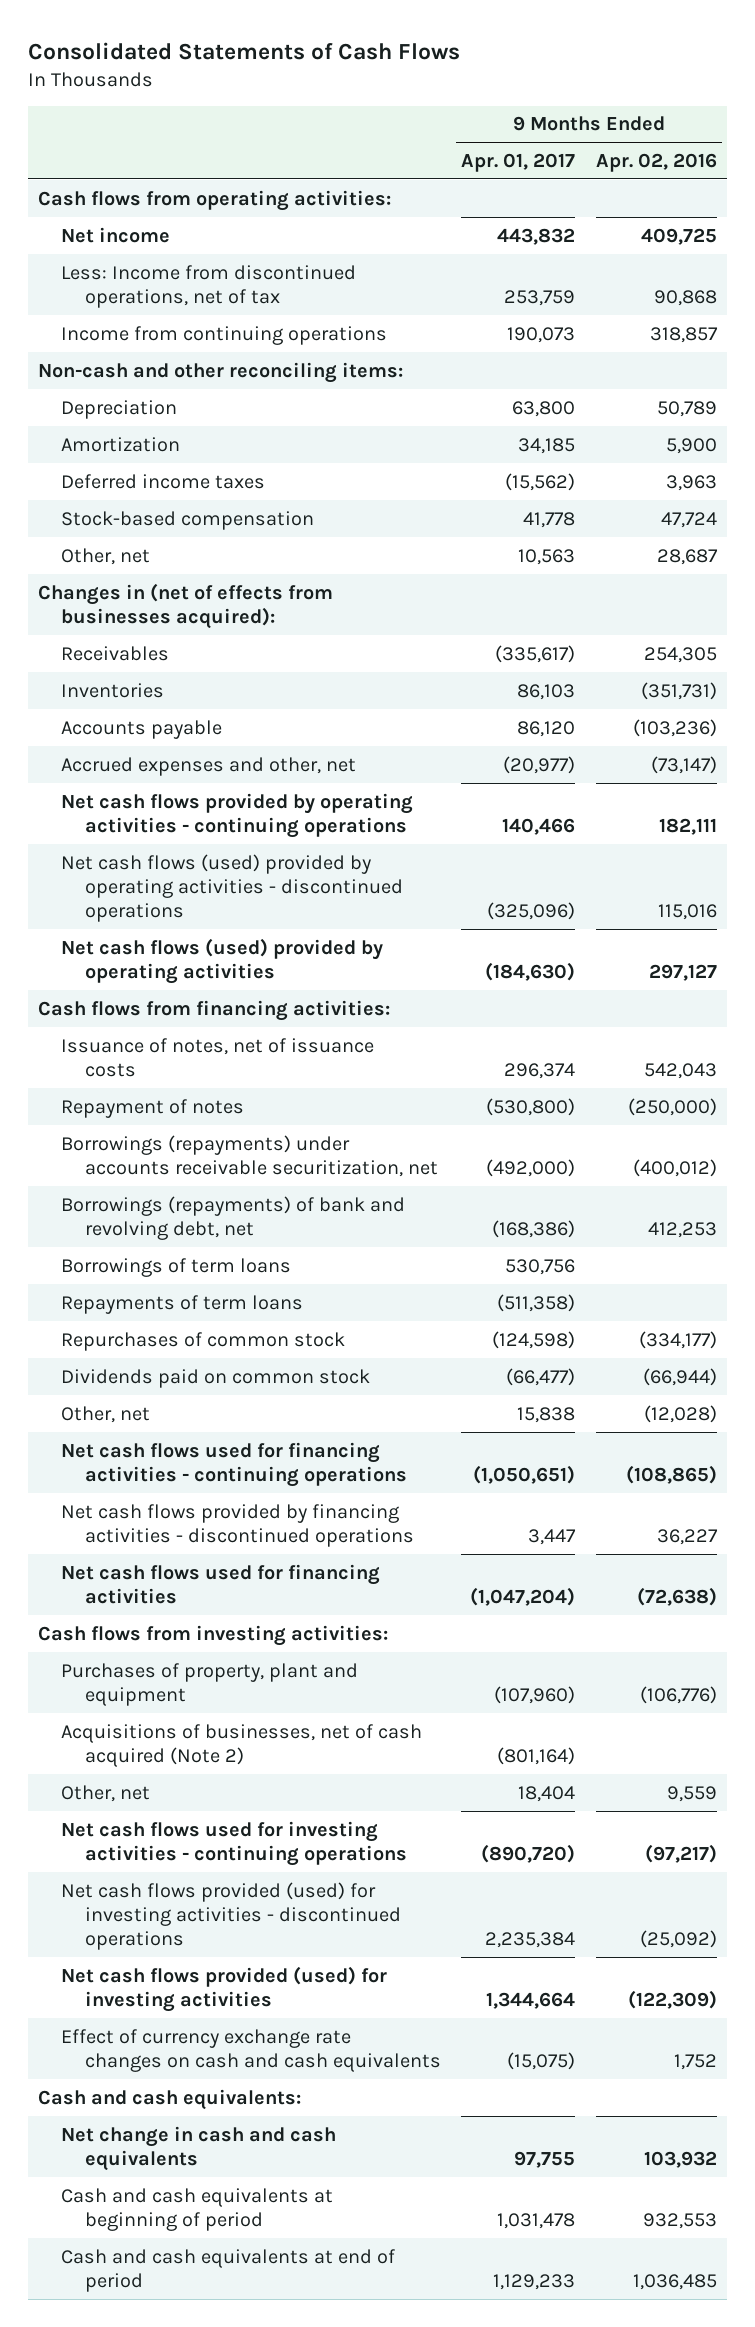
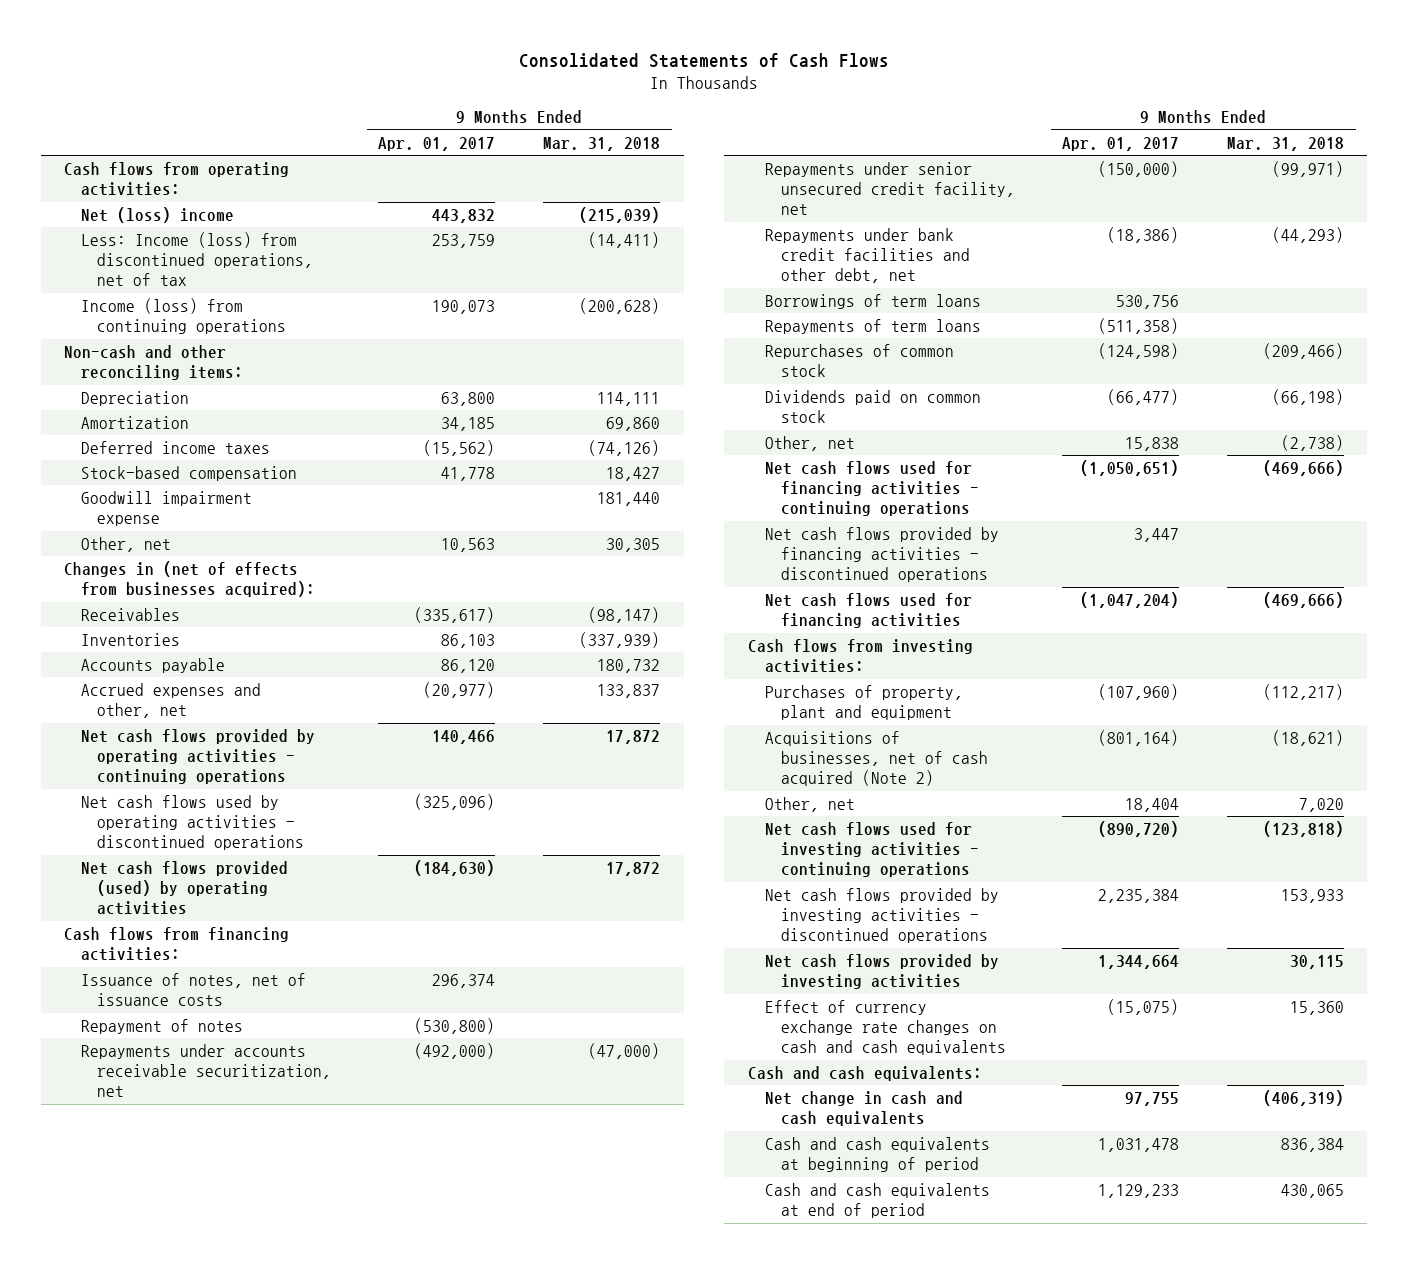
[595,152,717,172] Apr. 02, 2016 -> none
none -> [542,136,660,151] Mar. 31, 2018
[61,226,171,243] Net income -> [80,206,234,223] Net (loss) income
[61,264,357,308] Less: Income from discontinued operations, net of tax -> [80,231,314,287] Less: Income (loss) from discontinued operations, net of tax
[61,325,388,345] Income from continuing operations -> [80,297,287,335] Income (loss) from continuing operations
none -> [80,490,252,527] Goodwill impairment expense
[61,853,404,922] Net cash flows (used) provided by operating activities - discontinued operations -> [80,794,305,851] Net cash flows used by operating activities - discontinued operations
[61,937,384,984] Net cash flows (used) provided by operating activities -> [80,860,288,916] Net cash flows provided (used) by operating activities
[61,1134,439,1177] Borrowings (repayments) under accounts receivable securitization, net -> [80,1043,332,1098] Repayments under accounts receivable securitization, net
none -> [764,161,1016,216] Repayments under senior unsecured credit facility, net
[61,1195,406,1240] Borrowings (repayments) of bank and revolving debt, net -> [764,227,971,284] Repayments under bank credit facilities and other debt, net
[492,1219,576,1238] (168,386) -> [1107,226,1180,243] (18,386)
[61,1881,402,1950] Net cash flows provided (used) for investing activities - discontinued operations -> [764,887,999,944] Net cash flows provided by investing activities - discontinued operations
[61,1965,388,2012] Net cash flows provided (used) for investing activities -> [764,953,999,990] Net cash flows provided by investing activities

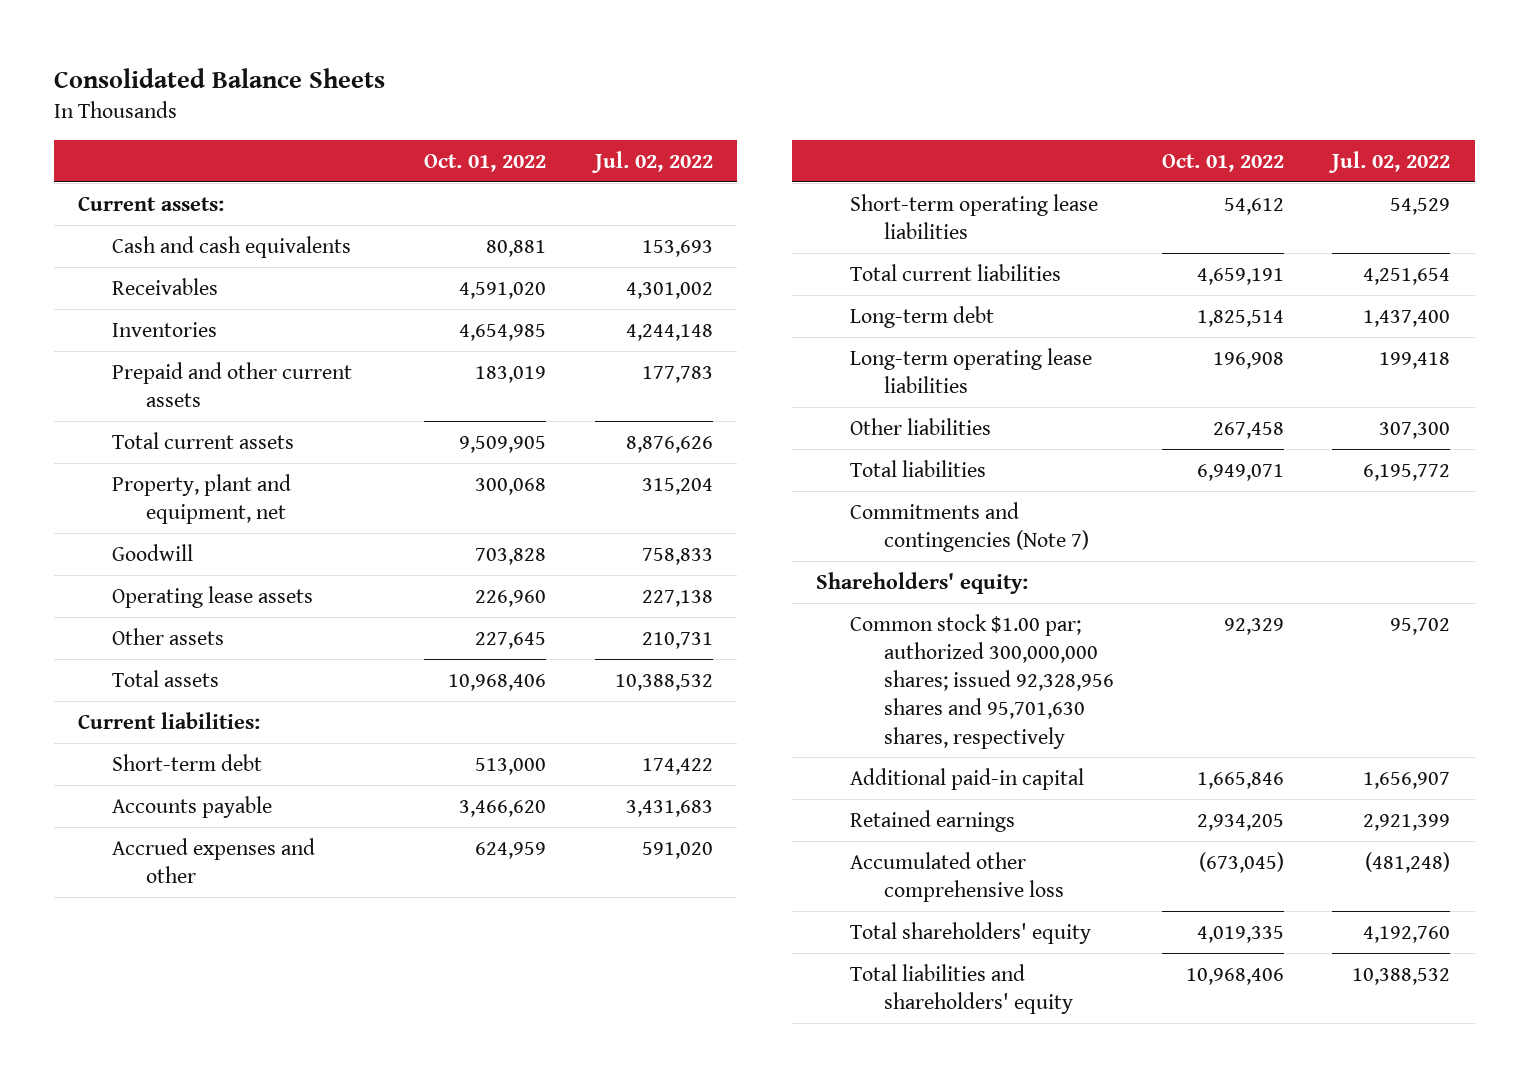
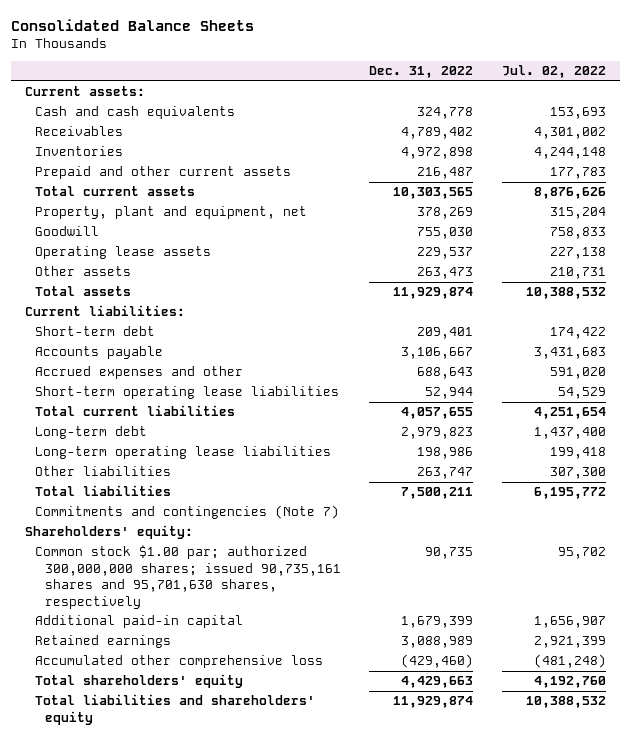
[424,153,547,172] Oct. 01, 2022 -> none
none -> [369,66,474,79] Dec. 31, 2022
[850,613,1115,749] Common stock $1.00 par; authorized 300,000,000 shares; issued 92,328,956 shares and 95,701,630 shares, respectively -> [35,545,342,609] Common stock $1.00 par; authorized 300,000,000 shares; issued 90,735,161 shares and 95,701,630 shares, respectively

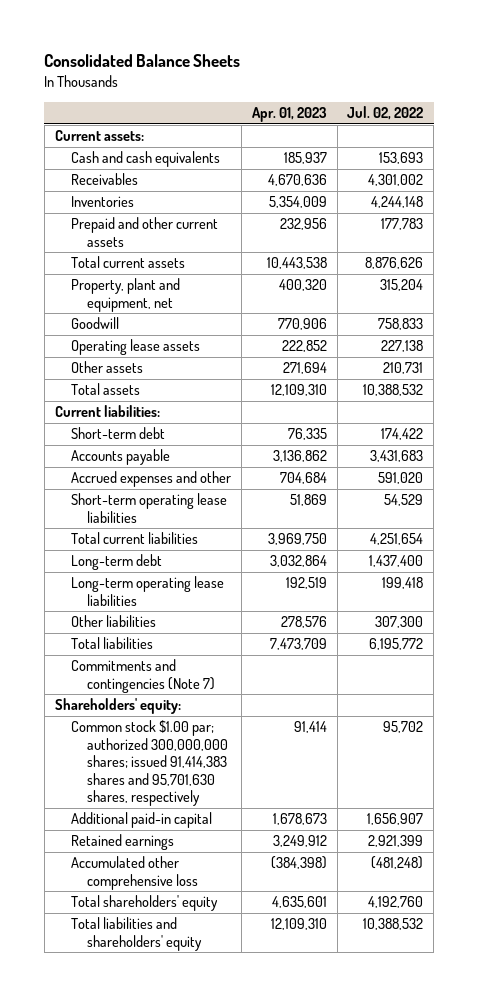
[369,66,474,79] Dec. 31, 2022 -> none
none -> [251,106,327,122] Apr. 01, 2023
[35,545,342,609] Common stock $1.00 par; authorized 300,000,000 shares; issued 90,735,161 shares and 95,701,630 shares, respectively -> [70,720,229,806] Common stock $1.00 par; authorized 300,000,000 shares; issued 91,414,383 shares and 95,701,630 shares, respectively

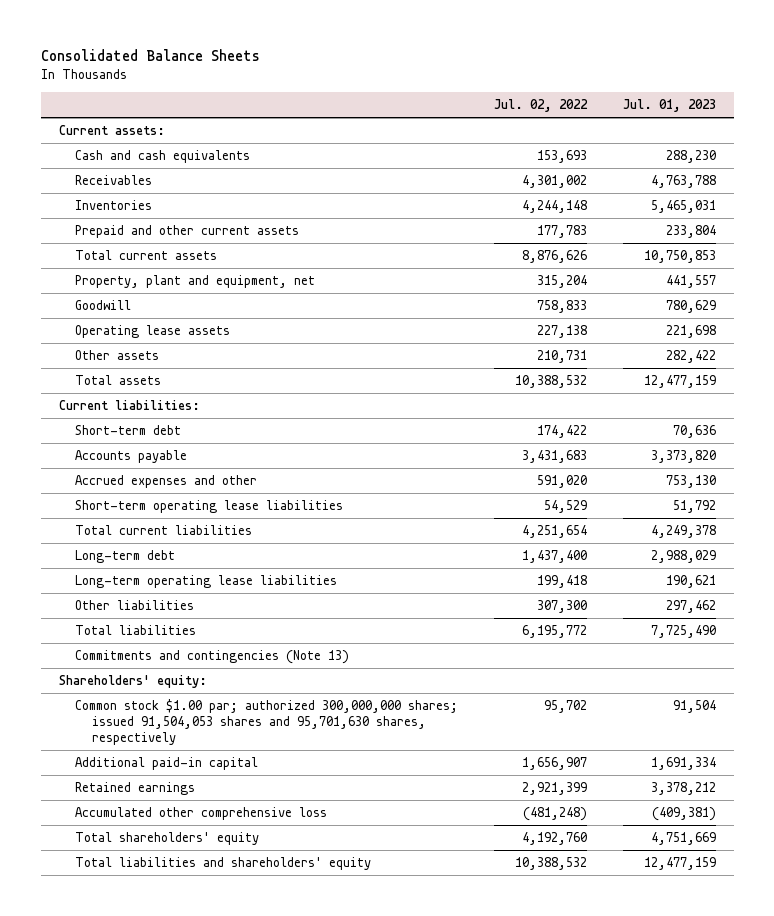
[251,106,327,122] Apr. 01, 2023 -> none
none -> [622,99,716,113] Jul. 01, 2023
[70,659,216,693] Commitments and contingencies (Note 7) -> [75,650,350,665] Commitments and contingencies (Note 13)
[70,720,229,806] Common stock $1.00 par; authorized 300,000,000 shares; issued 91,414,383 shares and 95,701,630 shares, respectively -> [75,699,459,745] Common stock $1.00 par; authorized 300,000,000 shares; issued 91,504,053 shares and 95,701,630 shares, respectively

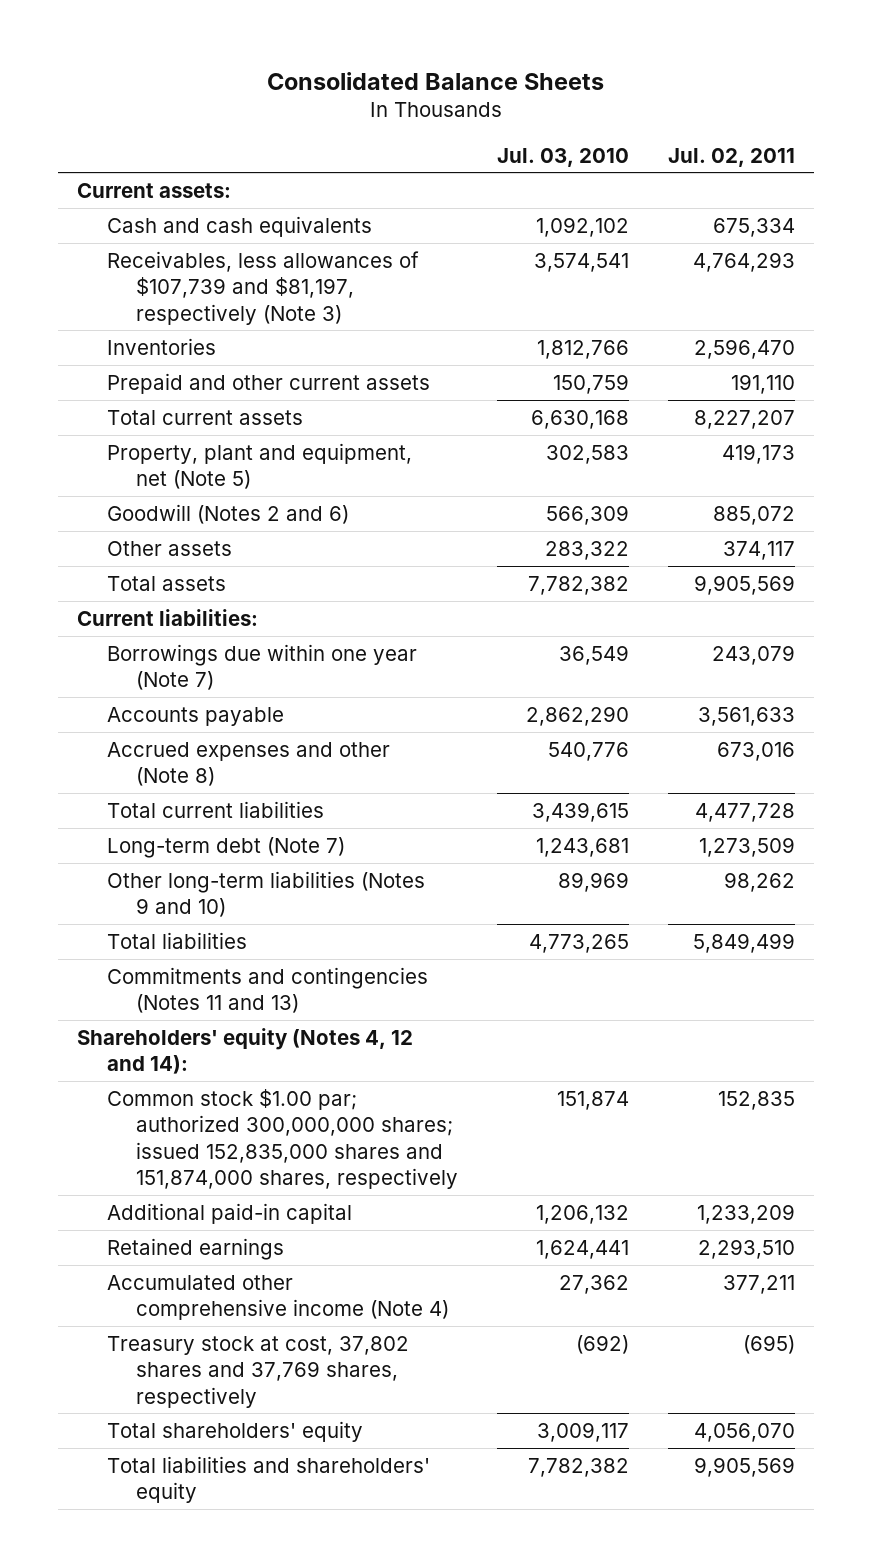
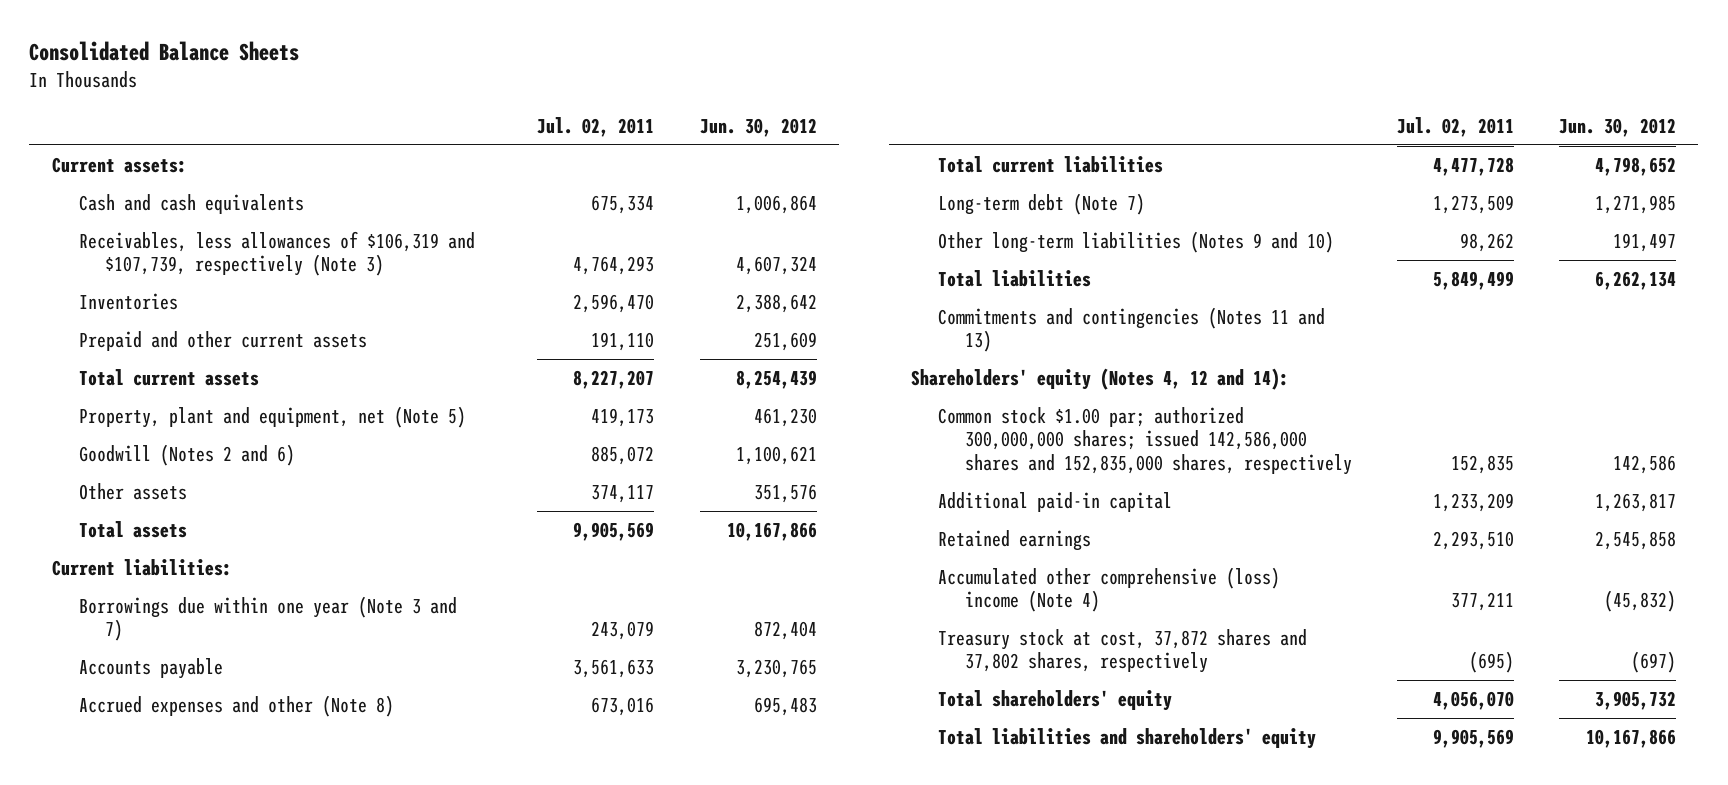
[496,147,629,167] Jul. 03, 2010 -> none
none -> [699,117,817,137] Jun. 30, 2012
[106,250,419,325] Receivables, less allowances of $107,739 and $81,197, respectively (Note 3) -> [78,230,475,277] Receivables, less allowances of $106,319 and $107,739, respectively (Note 3)
[106,643,417,691] Borrowings due within one year (Note 7) -> [78,595,457,642] Borrowings due within one year (Note 3 and 7)
[106,1088,458,1189] Common stock $1.00 par; authorized 300,000,000 shares; issued 152,835,000 shares and 151,874,000 shares, respectively -> [937,406,1352,476] Common stock $1.00 par; authorized 300,000,000 shares; issued 142,586,000 shares and 152,835,000 shares, respectively
[106,1274,449,1321] Accumulated other comprehensive income (Note 4) -> [937,566,1280,613] Accumulated other comprehensive (loss) income (Note 4)
[106,1335,409,1408] Treasury stock at cost, 37,802 shares and 37,769 shares, respectively -> [937,628,1307,674] Treasury stock at cost, 37,872 shares and 37,802 shares, respectively

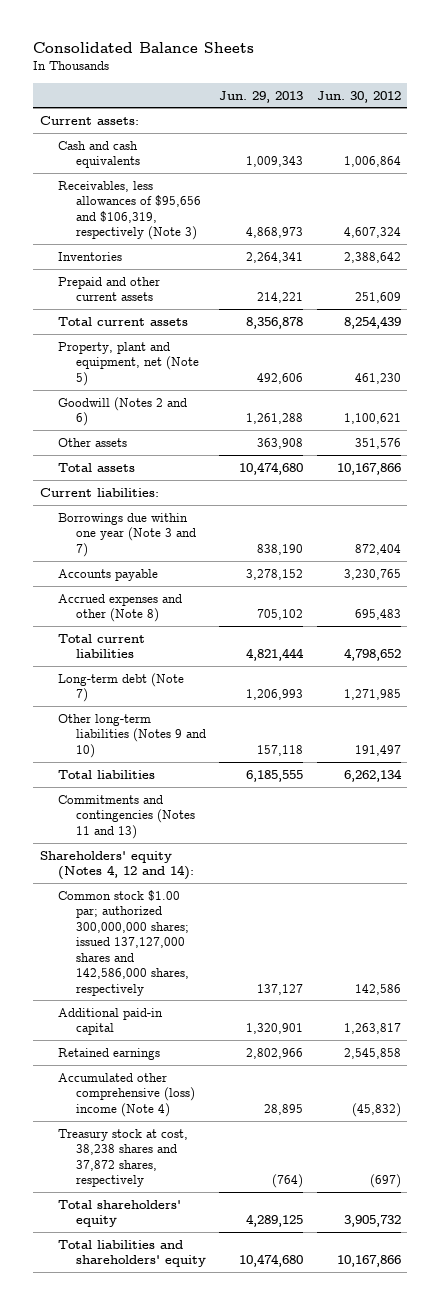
[537,116,655,137] Jul. 02, 2011 -> none
none -> [219,90,304,103] Jun. 29, 2013
[78,230,475,277] Receivables, less allowances of $106,319 and $107,739, respectively (Note 3) -> [57,180,202,241] Receivables, less allowances of $95,656 and $106,319, respectively (Note 3)
[937,406,1352,476] Common stock $1.00 par; authorized 300,000,000 shares; issued 142,586,000 shares and 152,835,000 shares, respectively -> [57,889,190,996] Common stock $1.00 par; authorized 300,000,000 shares; issued 137,127,000 shares and 142,586,000 shares, respectively
[937,628,1307,674] Treasury stock at cost, 37,872 shares and 37,802 shares, respectively -> [57,1128,188,1188] Treasury stock at cost, 38,238 shares and 37,872 shares, respectively

